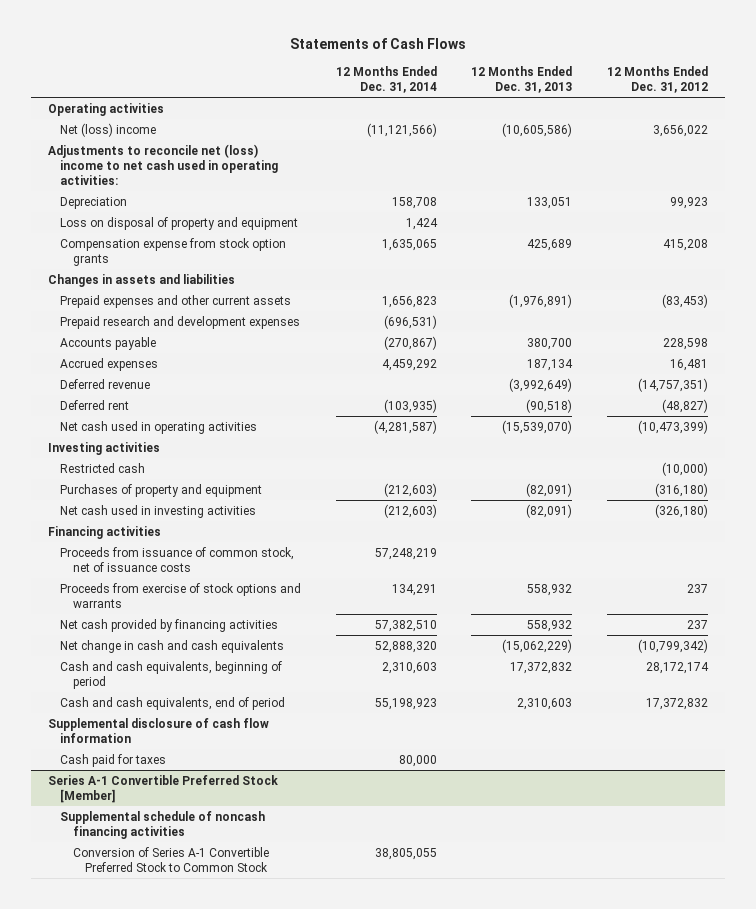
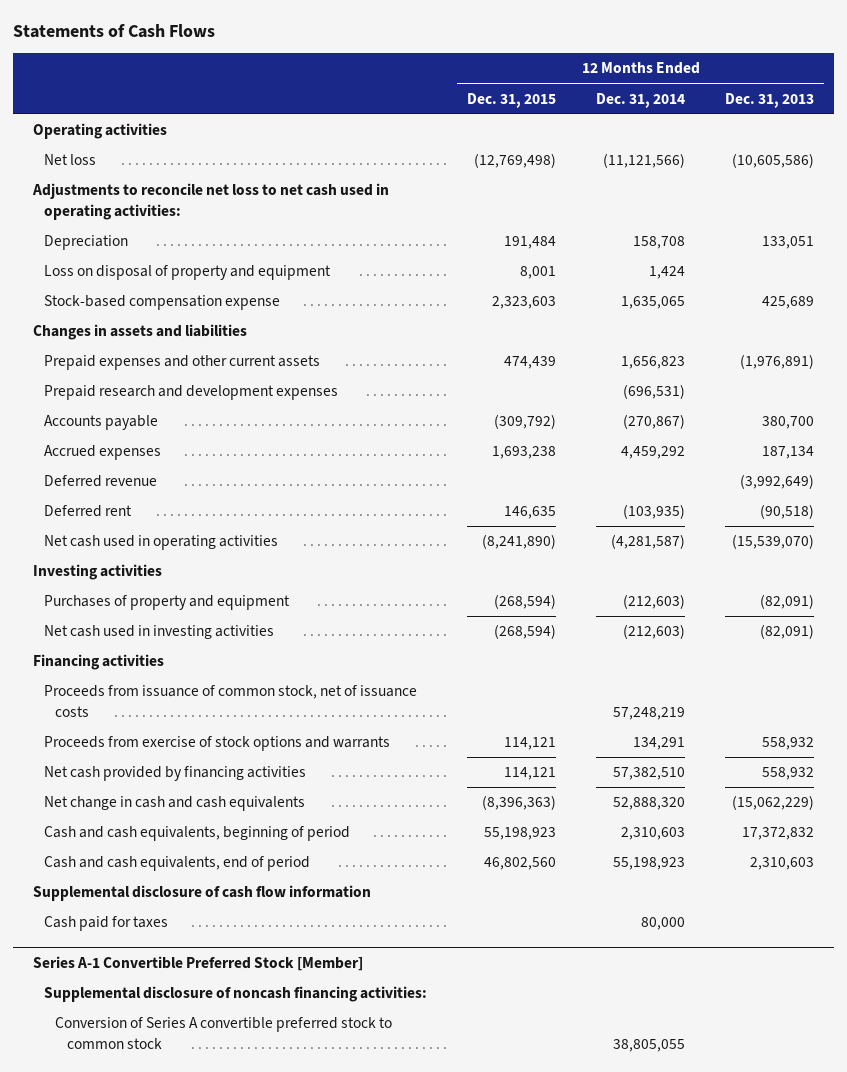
[607,66,709,94] 12 Months Ended Dec. 31, 2012 -> none
none -> [467,92,557,108] Dec. 31, 2015
[60,122,157,137] Net (loss) income -> [44,154,97,166] Net loss
[47,143,279,185] Adjustments to reconcile net (loss) income to net cash used in operating activities: -> [31,183,389,220] Adjustments to reconcile net loss to net cash used in operating activities:
[60,237,287,266] Compensation expense from stock option grants -> [44,295,281,311] Stock-based compensation expense
[60,462,146,473] Restricted cash -> none
[60,810,266,839] Supplemental schedule of noncash financing activities -> [44,986,428,1003] Supplemental disclosure of noncash financing activities:
[72,846,269,872] Conversion of Series A-1 Convertible Preferred Stock to Common Stock -> [55,1017,393,1049] Conversion of Series A convertible preferred stock to common stock

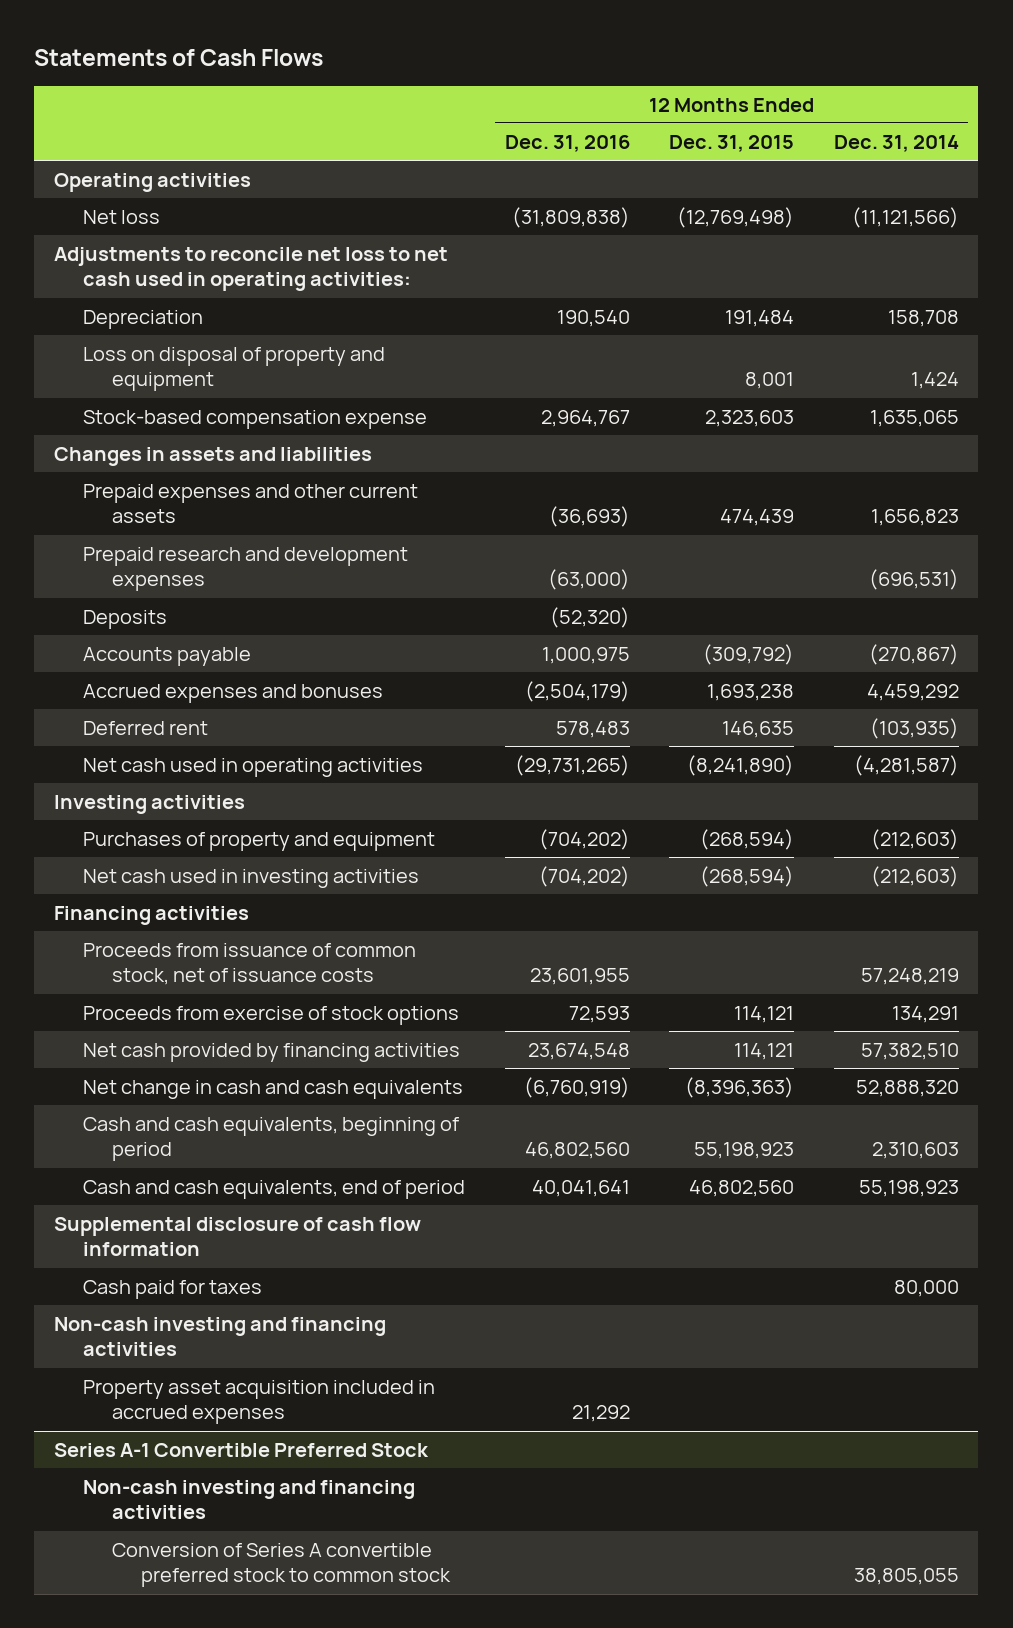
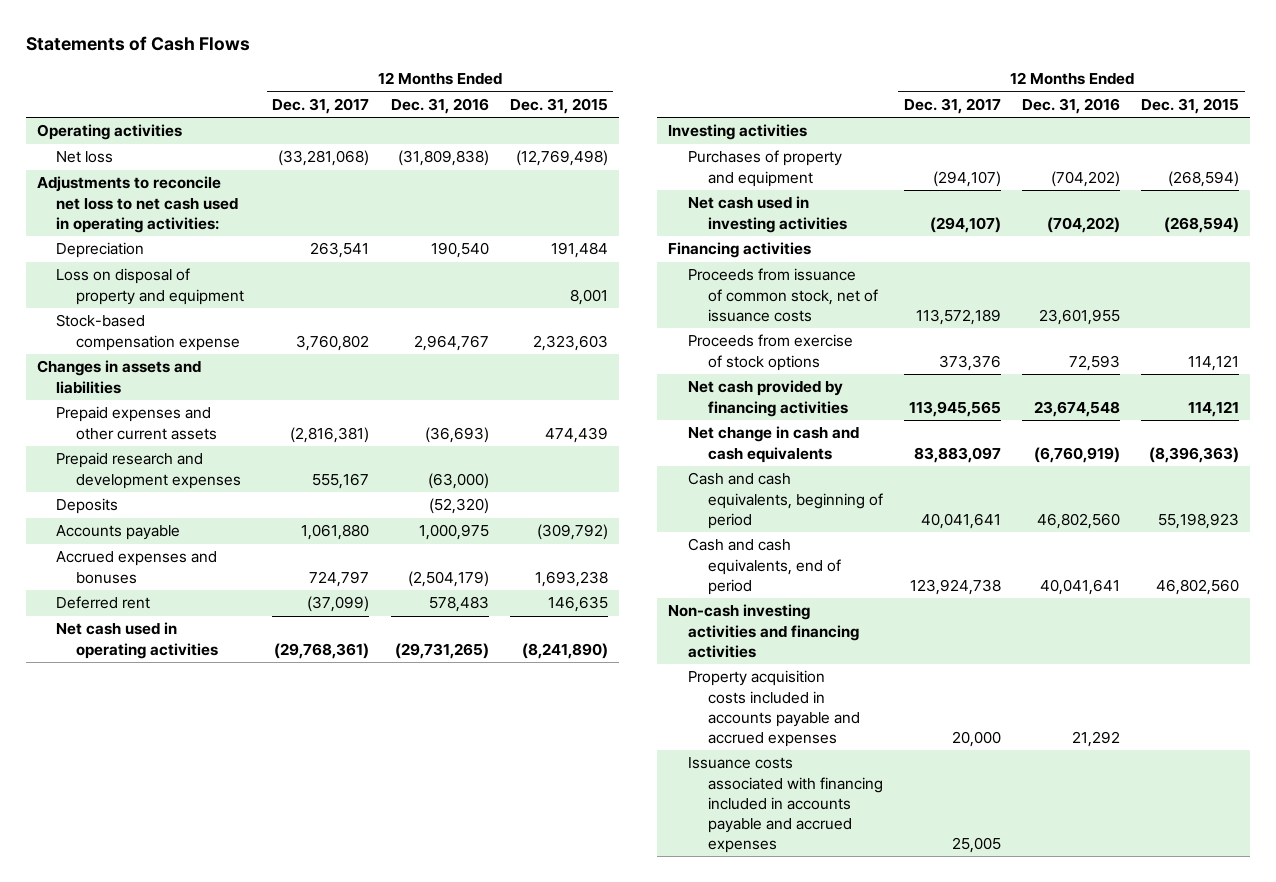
[833,134,959,152] Dec. 31, 2014 -> none
none -> [272,97,370,114] Dec. 31, 2017
[54,1216,422,1257] Supplemental disclosure of cash flow information -> none
[83,1279,263,1299] Cash paid for taxes -> none
[54,1442,430,1457] Series A-1 Convertible Preferred Stock -> none
[83,1479,416,1520] Non-cash investing and financing activities -> none
[112,1542,452,1588] Conversion of Series A convertible preferred stock to common stock -> none
[54,1316,387,1357] Non-cash investing and financing activities -> [667,604,859,658] Non-cash investing activities and financing activities
[83,1379,436,1425] Property asset acquisition included in accrued expenses -> [687,670,860,747] Property acquisition costs included in accounts payable and accrued expenses
none -> [687,757,883,853] Issuance costs associated with financing included in accounts payable and accrued expenses

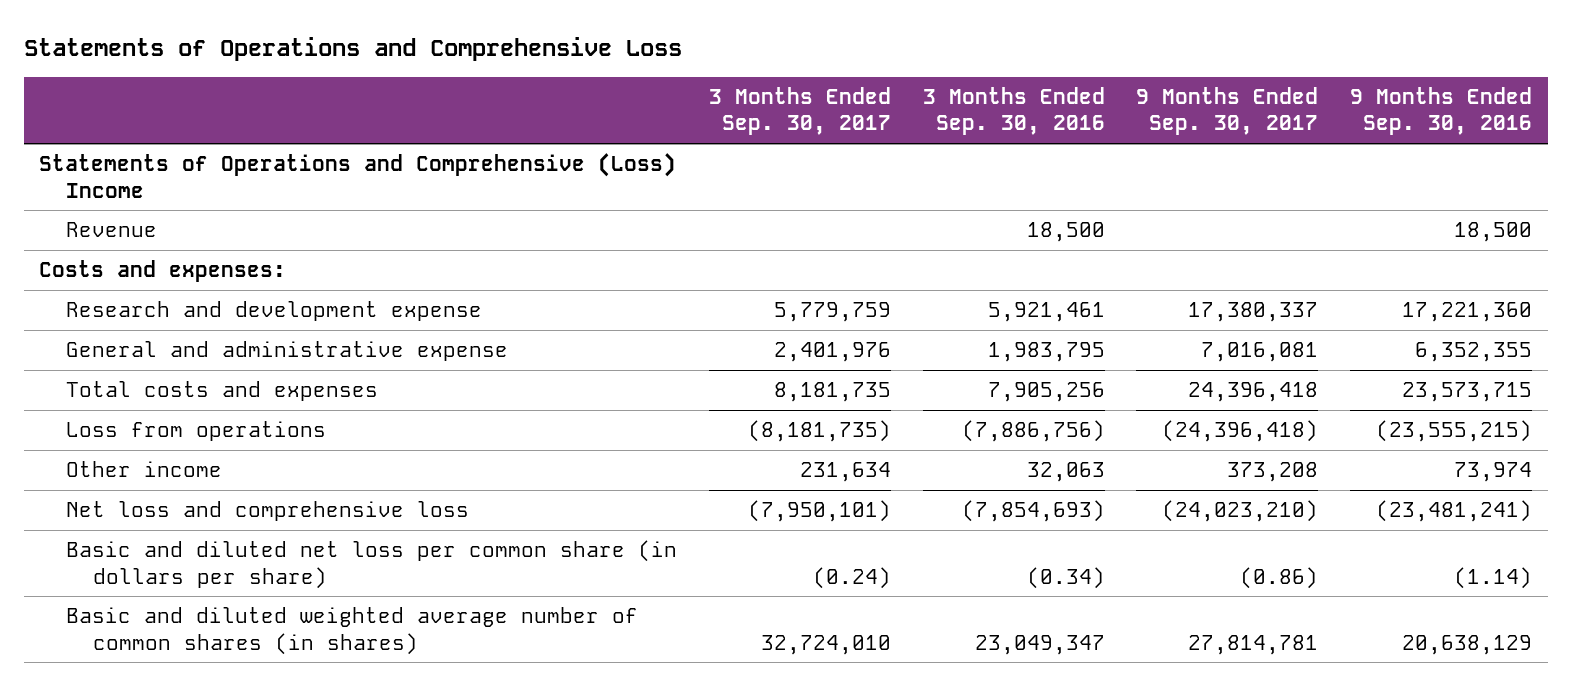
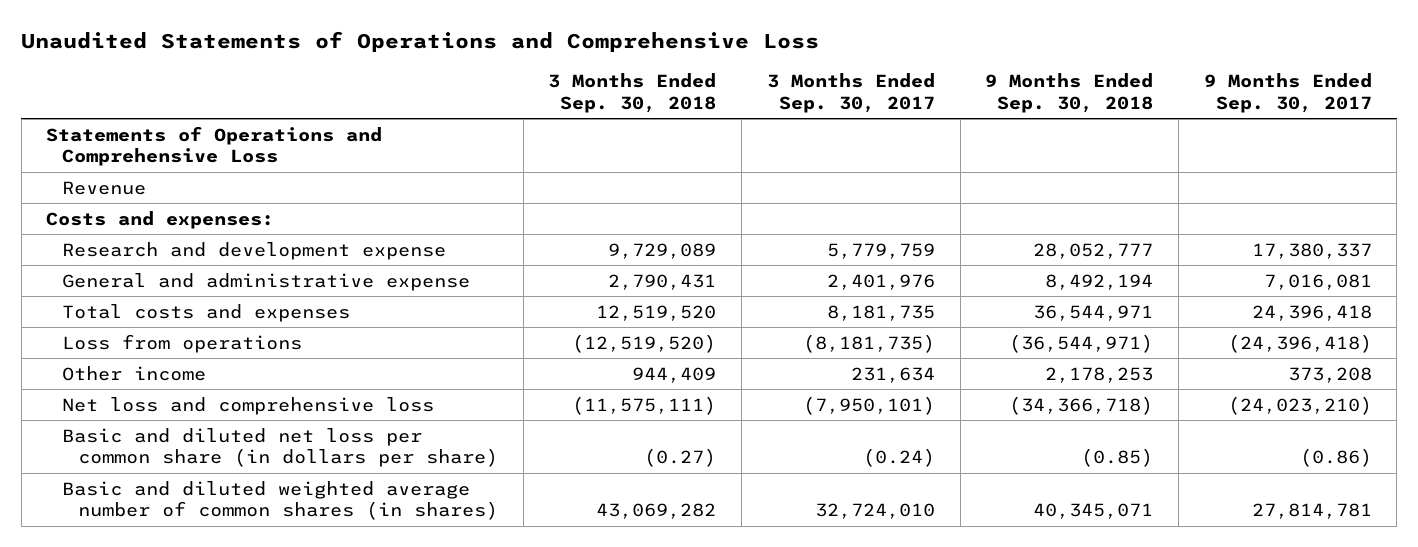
[23,36,682,61] Statements of Operations and Comprehensive Loss -> [21,31,820,53] Unaudited Statements of Operations and Comprehensive Loss
[922,87,1105,136] 3 Months Ended Sep. 30, 2016 -> none
[1349,87,1532,136] 9 Months Ended Sep. 30, 2016 -> none
none -> [548,72,717,113] 3 Months Ended Sep. 30, 2018
none -> [985,72,1154,113] 9 Months Ended Sep. 30, 2018
[39,153,677,198] Statements of Operations and Comprehensive (Loss) Income -> [46,125,383,167] Statements of Operations and Comprehensive Loss

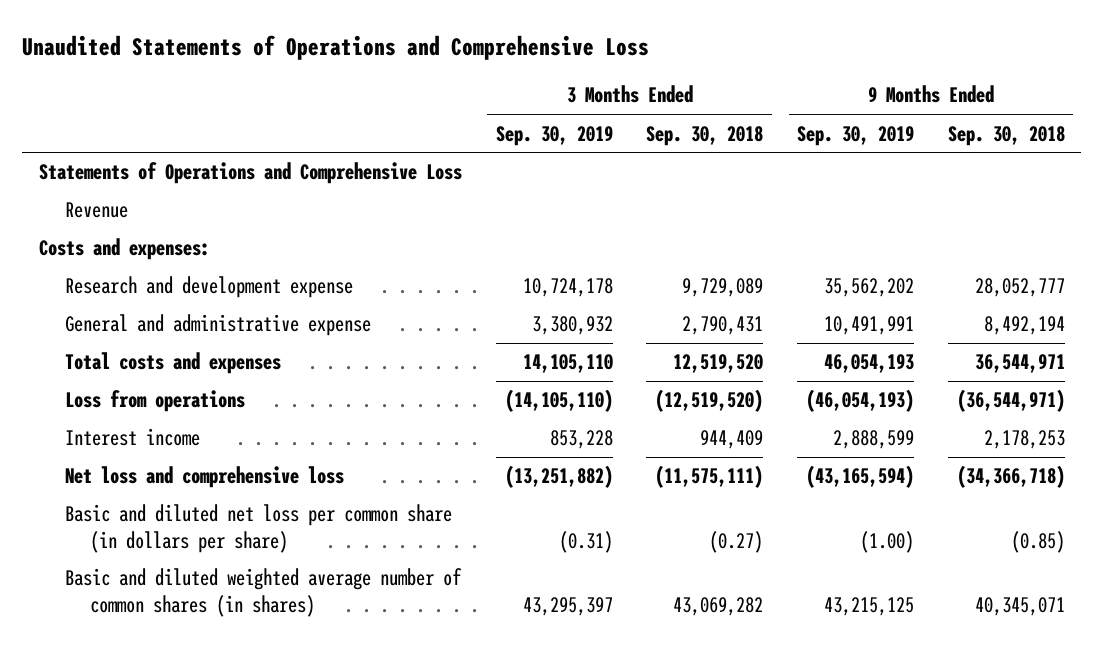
[766,72,935,113] 3 Months Ended Sep. 30, 2017 -> none
[1203,72,1372,113] 9 Months Ended Sep. 30, 2017 -> none
none -> [495,125,613,146] Sep. 30, 2019
none -> [796,125,914,146] Sep. 30, 2019
[62,365,207,381] Other income -> [64,428,200,447] Interest income

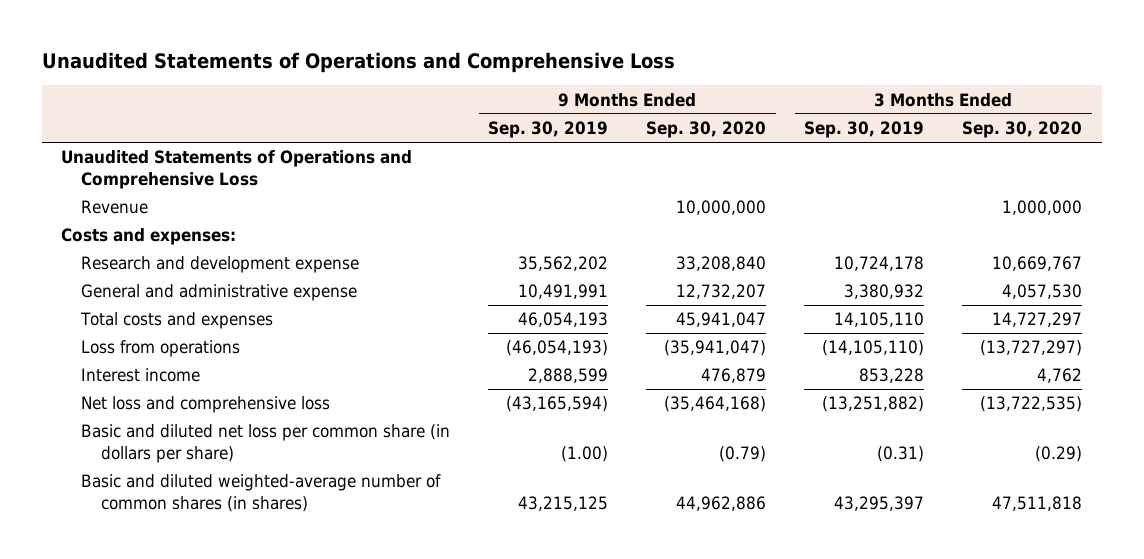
[646,125,764,146] Sep. 30, 2018 -> none
[947,125,1065,146] Sep. 30, 2018 -> none
none -> [646,121,767,139] Sep. 30, 2020
none -> [962,121,1083,139] Sep. 30, 2020
[39,162,463,185] Statements of Operations and Comprehensive Loss -> [61,150,413,189] Unaudited Statements of Operations and Comprehensive Loss
[64,568,462,617] Basic and diluted weighted average number of common shares (in shares) -> [81,474,442,512] Basic and diluted weighted-average number of common shares (in shares)

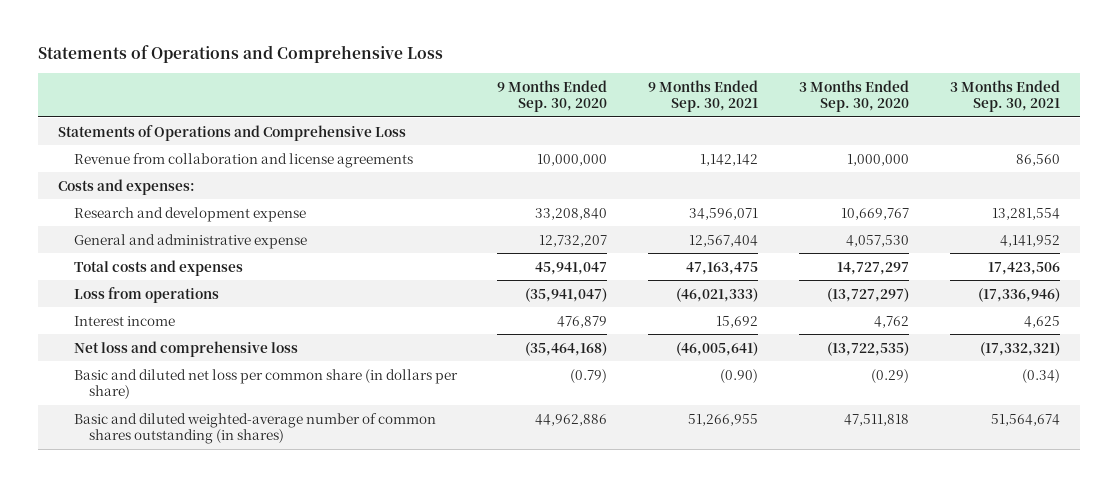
[42,52,676,74] Unaudited Statements of Operations and Comprehensive Loss -> [38,45,444,64] Statements of Operations and Comprehensive Loss
[488,121,609,139] Sep. 30, 2019 -> none
[804,121,925,139] Sep. 30, 2019 -> none
none -> [648,79,759,113] 9 Months Ended Sep. 30, 2021
none -> [949,79,1060,113] 3 Months Ended Sep. 30, 2021
[61,150,413,189] Unaudited Statements of Operations and Comprehensive Loss -> [58,124,407,141] Statements of Operations and Comprehensive Loss
[81,200,149,215] Revenue -> [73,152,413,168] Revenue from collaboration and license agreements
[81,474,442,512] Basic and diluted weighted-average number of common shares (in shares) -> [73,412,436,445] Basic and diluted weighted-average number of common shares outstanding (in shares)

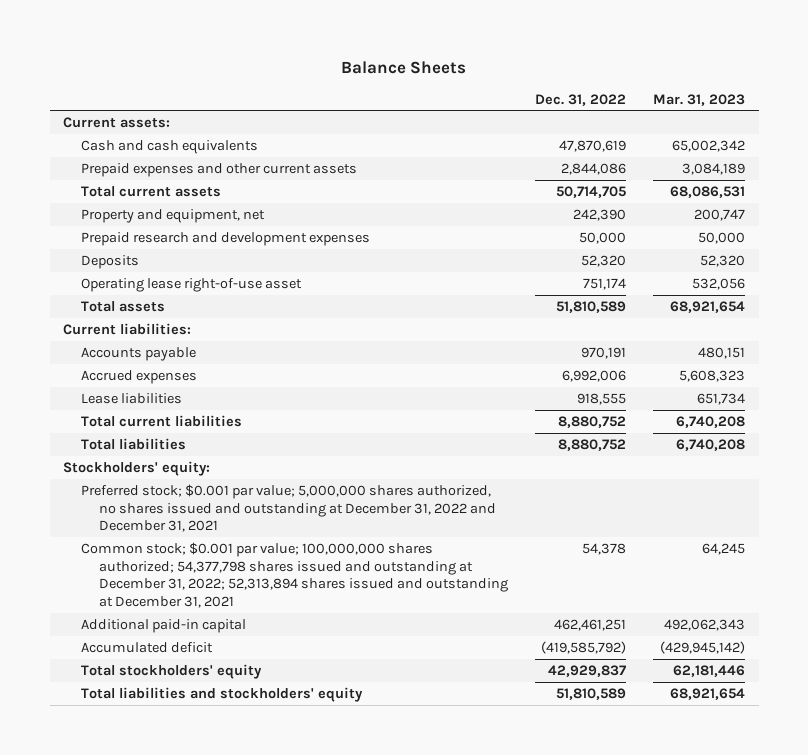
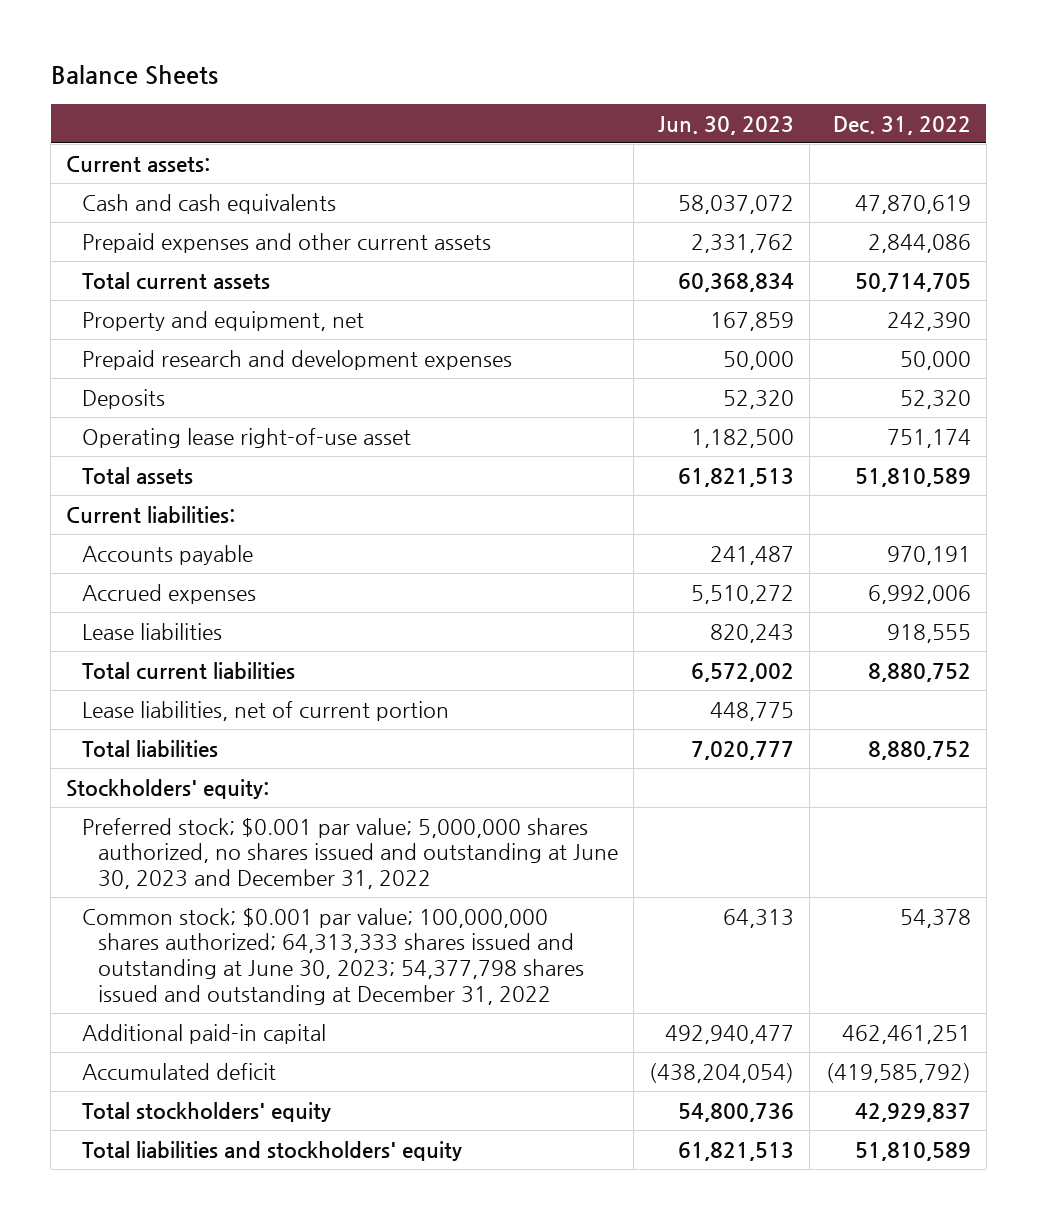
[652,93,745,106] Mar. 31, 2023 -> none
none -> [658,115,795,135] Jun. 30, 2023
none -> [81,700,449,721] Lease liabilities, net of current portion
[81,484,496,533] Preferred stock; $0.001 par value; 5,000,000 shares authorized, no shares issued and outstanding at December 31, 2022 and December 31, 2021 -> [81,817,618,890] Preferred stock; $0.001 par value; 5,000,000 shares authorized, no shares issued and outstanding at June 30, 2023 and December 31, 2022
[81,542,508,608] Common stock; $0.001 par value; 100,000,000 shares authorized; 54,377,798 shares issued and outstanding at December 31, 2022; 52,313,894 shares issued and outstanding at December 31, 2021 -> [81,907,584,1005] Common stock; $0.001 par value; 100,000,000 shares authorized; 64,313,333 shares issued and outstanding at June 30, 2023; 54,377,798 shares issued and outstanding at December 31, 2022

